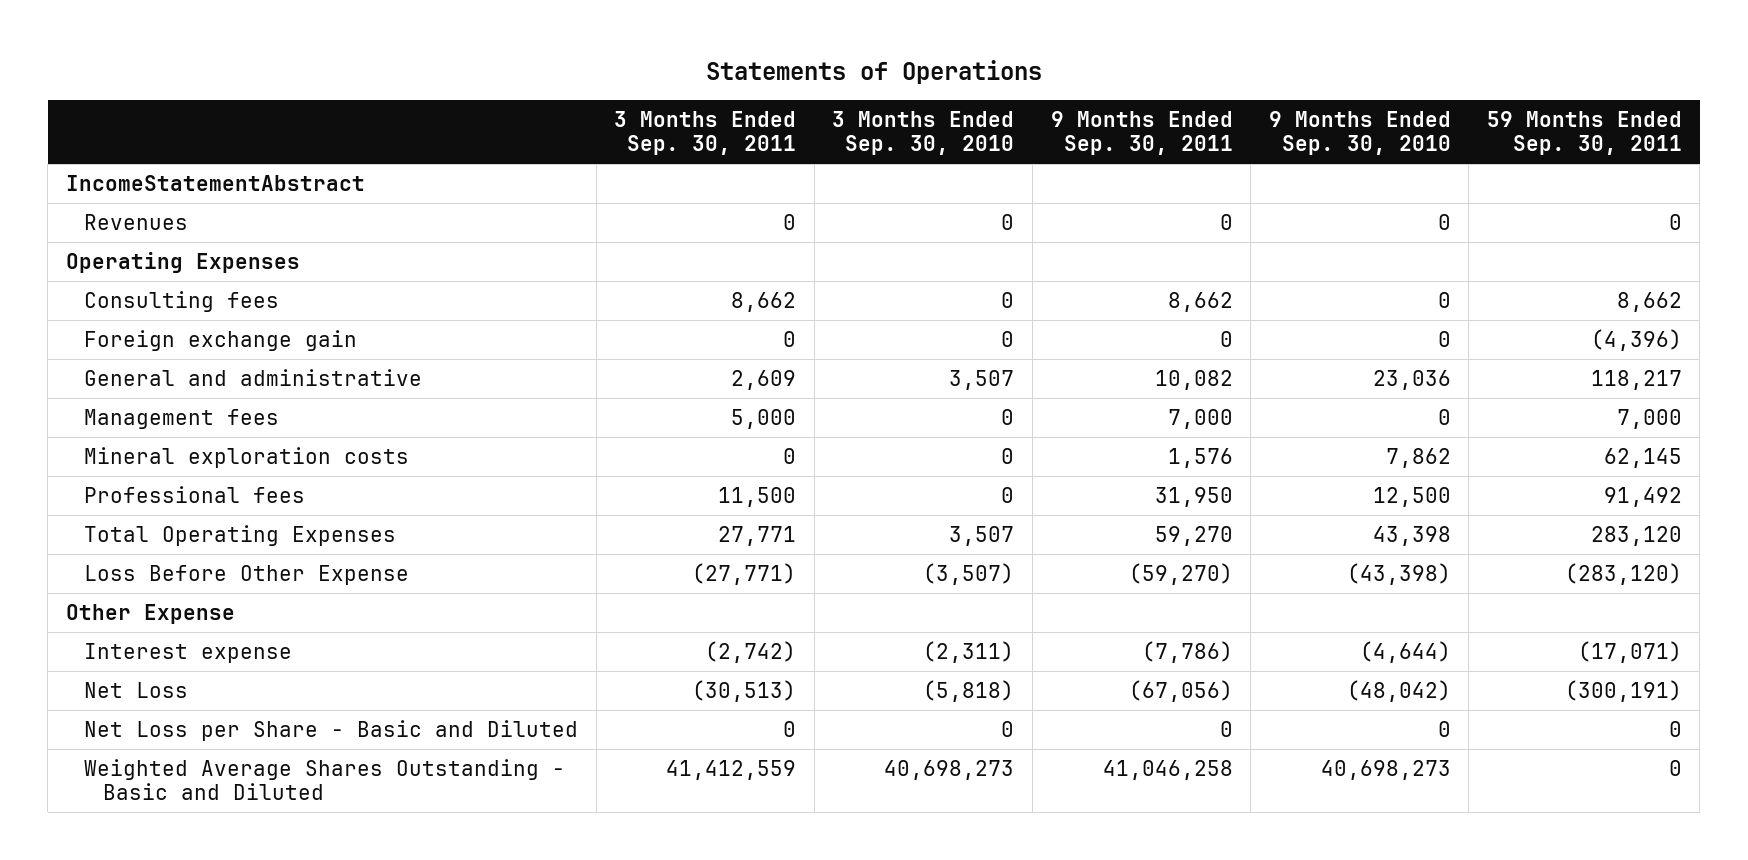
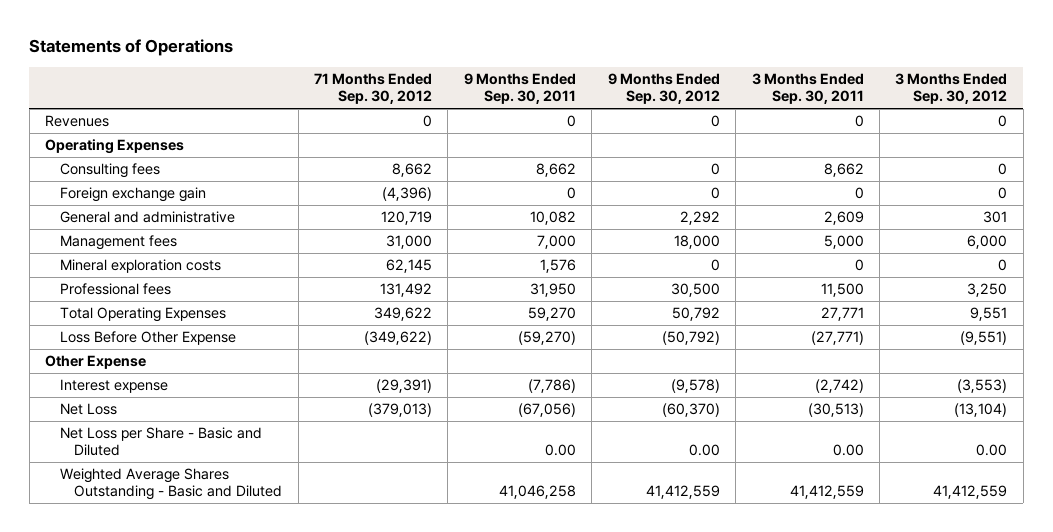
[832,110,1015,155] 3 Months Ended Sep. 30, 2010 -> none
[1268,110,1451,155] 9 Months Ended Sep. 30, 2010 -> none
[1486,110,1682,155] 59 Months Ended Sep. 30, 2011 -> none
none -> [314,73,433,105] 71 Months Ended Sep. 30, 2012
none -> [607,73,720,105] 9 Months Ended Sep. 30, 2012
none -> [895,73,1008,105] 3 Months Ended Sep. 30, 2012
[65,175,365,192] IncomeStatementAbstract -> none
[783,721,797,738] 0 -> [832,444,864,457] 0.00
[1219,721,1233,738] 0 -> [544,444,576,457] 0.00

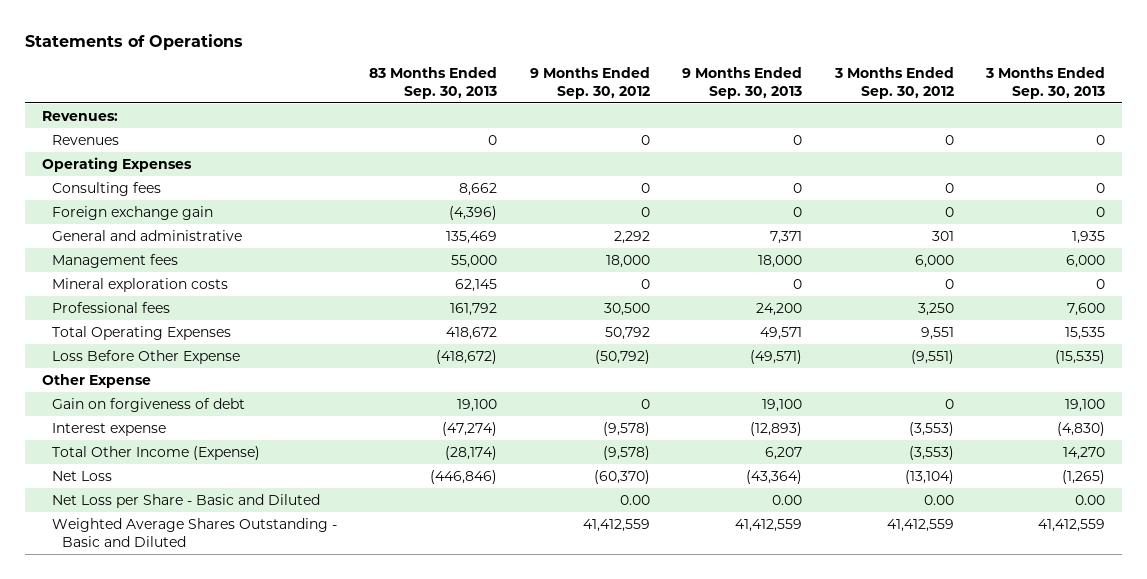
[314,73,433,105] 71 Months Ended Sep. 30, 2012 -> none
[463,73,576,105] 9 Months Ended Sep. 30, 2011 -> none
[751,73,864,105] 3 Months Ended Sep. 30, 2011 -> none
none -> [369,66,498,99] 83 Months Ended Sep. 30, 2013
none -> [682,66,803,99] 9 Months Ended Sep. 30, 2013
none -> [985,66,1106,99] 3 Months Ended Sep. 30, 2013
none -> [41,110,118,121] Revenues:
none -> [51,397,245,412] Gain on forgiveness of debt
none -> [51,445,260,460] Total Other Income (Expense)

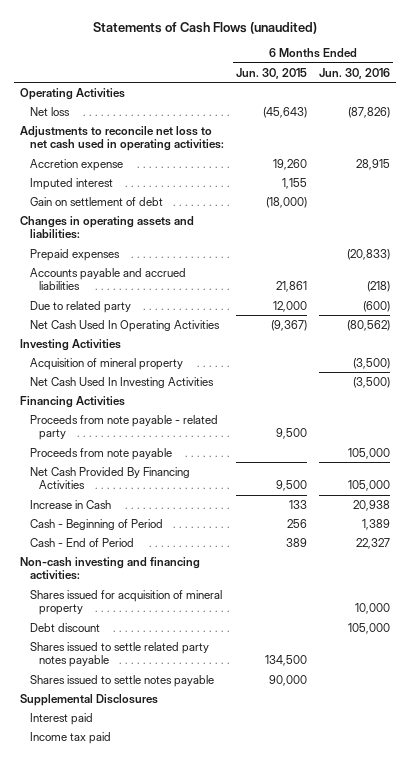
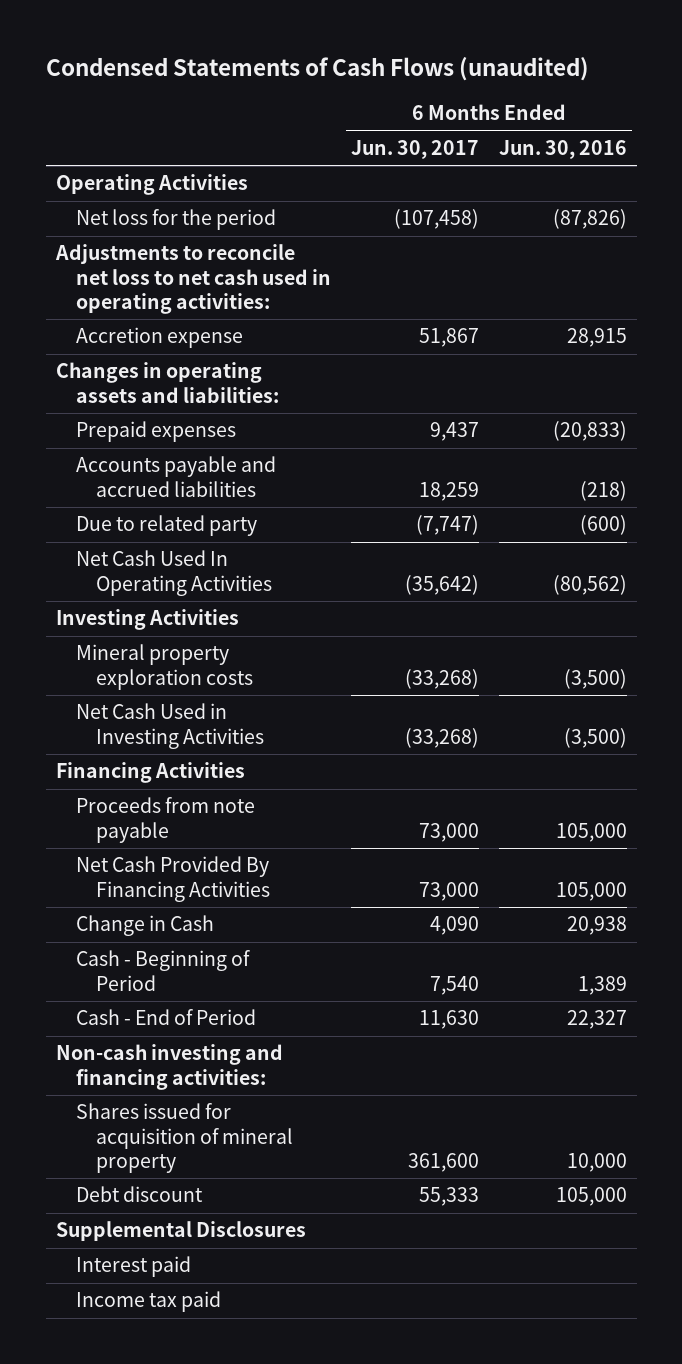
[92,21,317,34] Statements of Cash Flows (unaudited) -> [45,57,589,82] Condensed Statements of Cash Flows (unaudited)
[235,67,307,79] Jun. 30, 2015 -> none
none -> [350,139,479,159] Jun. 30, 2017
[29,106,70,116] Net loss -> [76,209,277,231] Net loss for the period
[29,177,113,190] Imputed interest -> none
[29,196,163,206] Gain on settlement of debt -> none
[29,357,183,370] Acquisition of mineral property -> [76,644,254,690] Mineral property exploration costs
[29,376,214,388] Net Cash Used In Investing Activities -> [76,703,265,749] Net Cash Used in Investing Activities
[29,414,218,441] Proceeds from note payable - related party -> none
[29,499,111,509] Increase in Cash -> [76,915,215,937] Change in Cash
[29,641,209,668] Shares issued to settle related party notes payable -> none
[29,674,214,687] Shares issued to settle notes payable -> none

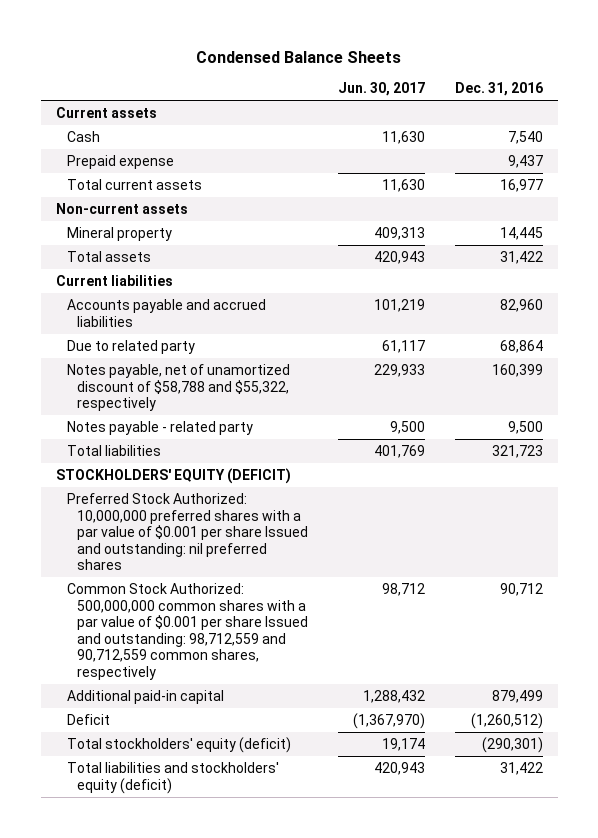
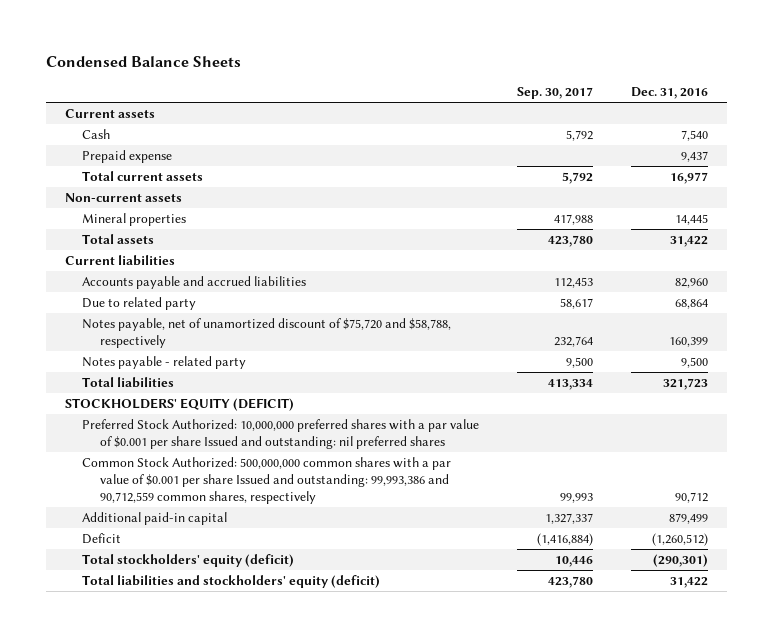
[338,82,426,97] Jun. 30, 2017 -> none
none -> [517,87,594,100] Sep. 30, 2017
[66,226,172,241] Mineral property -> [82,213,187,227] Mineral properties
[66,363,290,412] Notes payable, net of unamortized discount of $58,788 and $55,322, respectively -> [82,318,452,349] Notes payable, net of unamortized discount of $75,720 and $58,788, respectively
[66,582,309,680] Common Stock Authorized: 500,000,000 common shares with a par value of $0.001 per share Issued and outstanding: 98,712,559 and 90,712,559 common shares, respectively -> [82,457,452,505] Common Stock Authorized: 500,000,000 common shares with a par value of $0.001 per share Issued and outstanding: 99,993,386 and 90,712,559 common shares, respectively

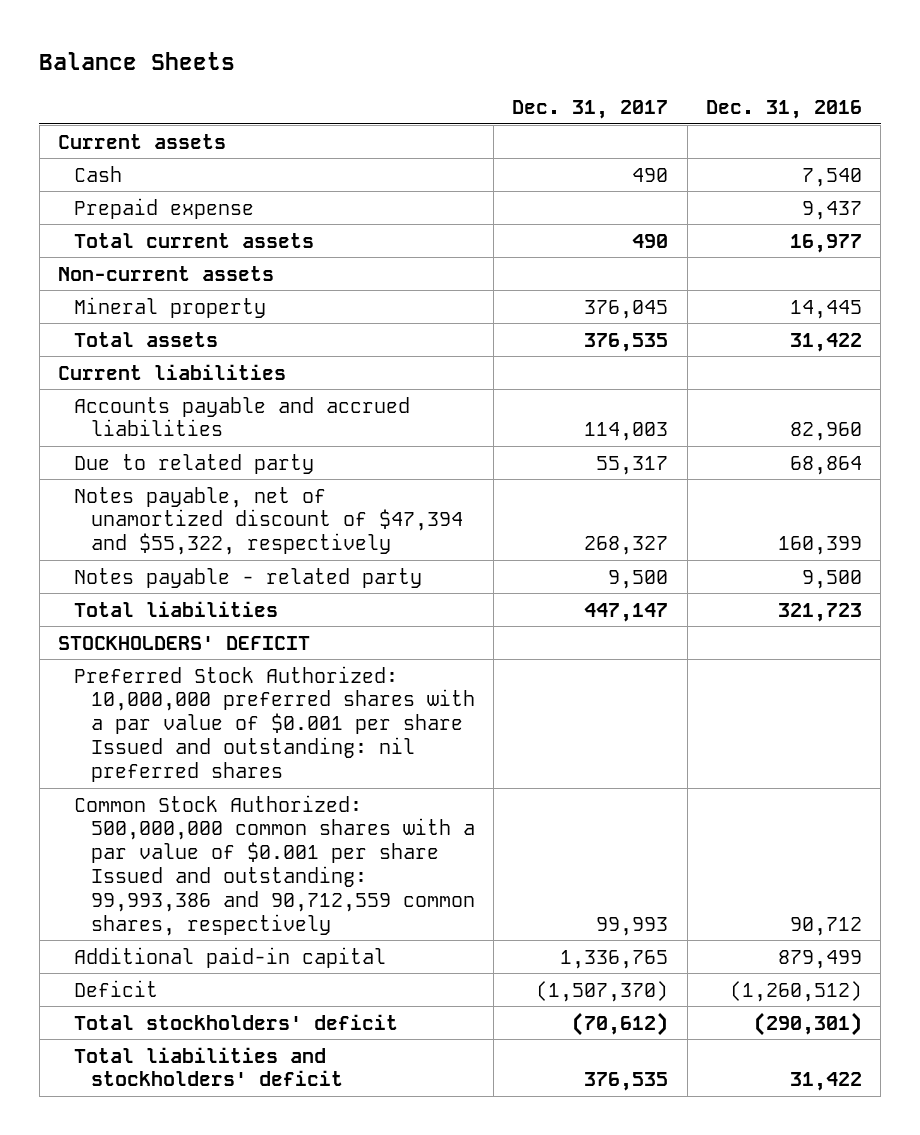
[45,56,241,68] Condensed Balance Sheets -> [39,52,236,71] Balance Sheets
[517,87,594,100] Sep. 30, 2017 -> none
none -> [512,100,669,120] Dec. 31, 2017
[82,213,187,227] Mineral properties -> [74,296,267,318] Mineral property
[82,318,452,349] Notes payable, net of unamortized discount of $75,720 and $58,788, respectively -> [74,486,463,556] Notes payable, net of unamortized discount of $47,394 and $55,322, respectively
[64,398,294,412] STOCKHOLDERS' EQUITY (DEFICIT) -> [57,635,310,650] STOCKHOLDERS' DEFICIT
[82,554,295,568] Total stockholders' equity (deficit) -> [74,1013,399,1030] Total stockholders' deficit
[82,575,381,589] Total liabilities and stockholders' equity (deficit) -> [74,1046,343,1087] Total liabilities and stockholders' deficit

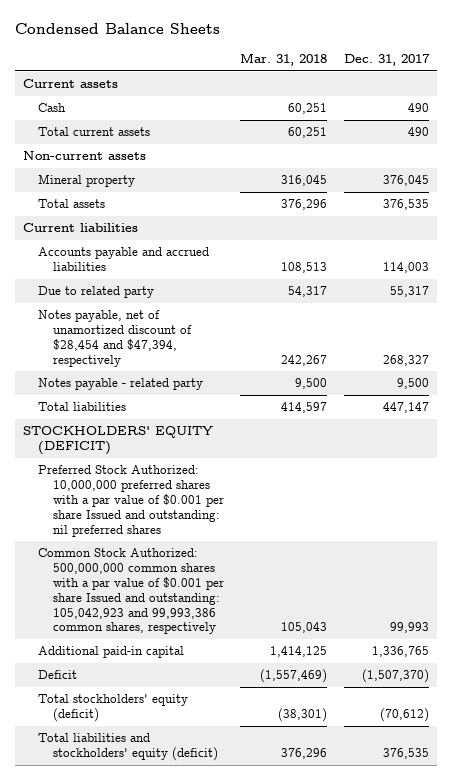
[39,52,236,71] Balance Sheets -> [14,23,220,35] Condensed Balance Sheets
[706,100,863,120] Dec. 31, 2016 -> none
none -> [240,53,328,67] Mar. 31, 2018
[74,197,255,219] Prepaid expense -> none
[74,486,463,556] Notes payable, net of unamortized discount of $47,394 and $55,322, respectively -> [37,310,192,367] Notes payable, net of unamortized discount of $28,454 and $47,394, respectively
[57,635,310,650] STOCKHOLDERS' DEFICIT -> [22,426,213,456] STOCKHOLDERS' EQUITY (DEFICIT)
[74,794,475,936] Common Stock Authorized: 500,000,000 common shares with a par value of $0.001 per share Issued and outstanding: 99,993,386 and 90,712,559 common shares, respectively -> [37,548,224,635] Common Stock Authorized: 500,000,000 common shares with a par value of $0.001 per share Issued and outstanding: 105,042,923 and 99,993,386 common shares, respectively
[74,1013,399,1030] Total stockholders' deficit -> [37,694,188,723] Total stockholders' equity (deficit)
[74,1046,343,1087] Total liabilities and stockholders' deficit -> [37,733,218,762] Total liabilities and stockholders' equity (deficit)

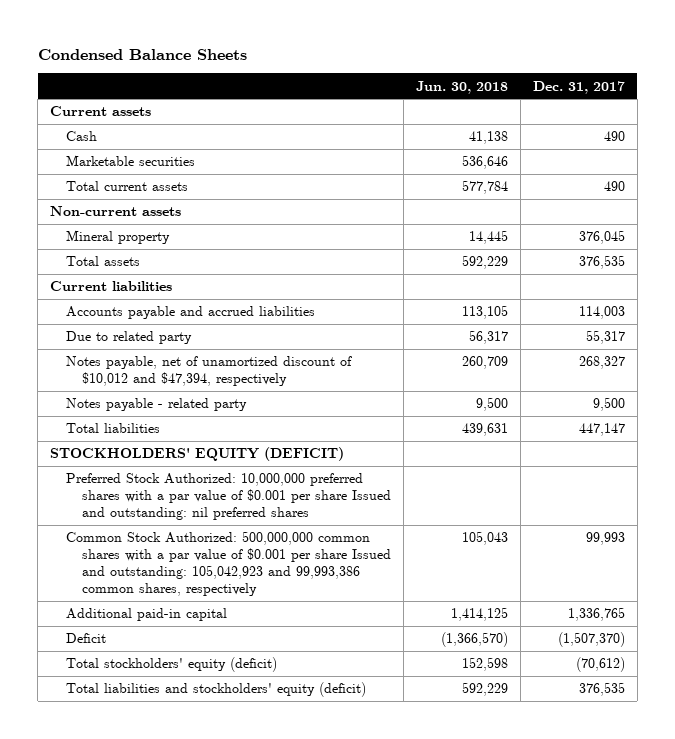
[240,53,328,67] Mar. 31, 2018 -> none
none -> [416,80,509,94] Jun. 30, 2018
none -> [66,155,196,167] Marketable securities
[37,310,192,367] Notes payable, net of unamortized discount of $28,454 and $47,394, respectively -> [66,356,353,387] Notes payable, net of unamortized discount of $10,012 and $47,394, respectively

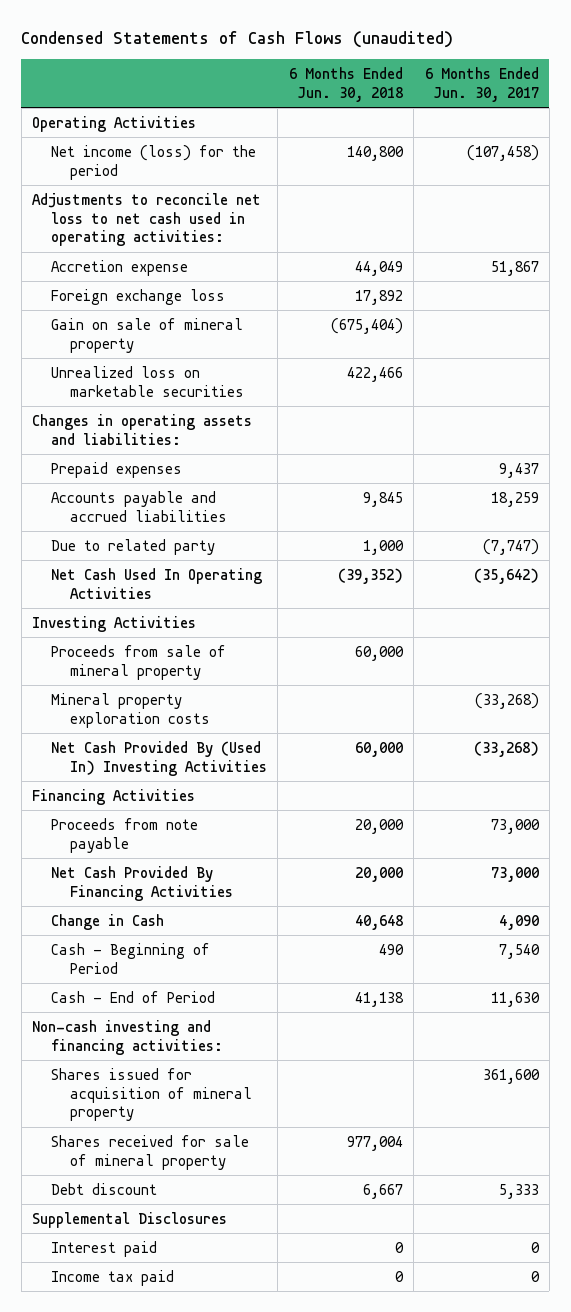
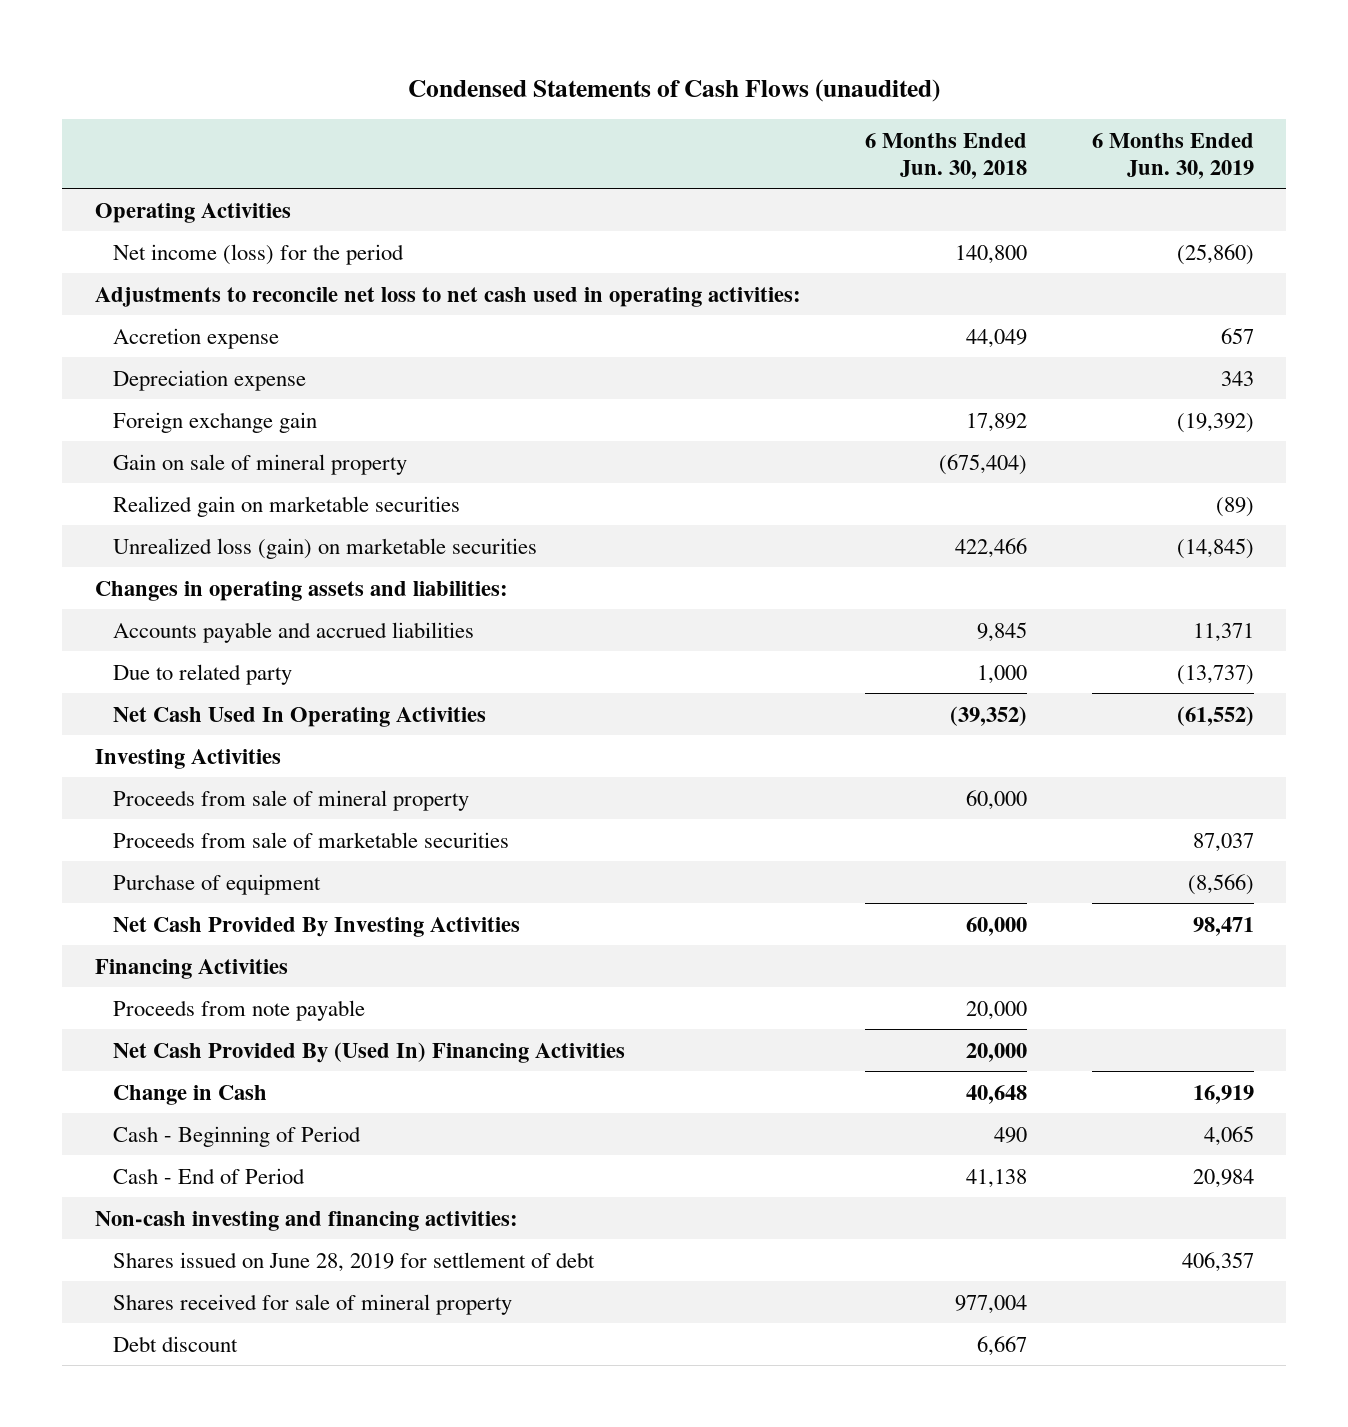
[424,67,539,102] 6 Months Ended Jun. 30, 2017 -> none
none -> [1091,132,1254,179] 6 Months Ended Jun. 30, 2019
none -> [113,369,307,391] Depreciation expense
[51,288,226,305] Foreign exchange loss -> [113,411,318,433] Foreign exchange gain
none -> [113,495,461,517] Realized gain on marketable securities
[51,365,245,397] Unrealized loss on marketable securities -> [113,537,538,559] Unrealized loss (gain) on marketable securities
[51,461,183,478] Prepaid expenses -> none
[51,692,211,728] Mineral property exploration costs -> none
none -> [113,831,510,848] Proceeds from sale of marketable securities
none -> [113,873,322,895] Purchase of equipment
[51,740,268,776] Net Cash Provided By (Used In) Investing Activities -> [113,916,521,937] Net Cash Provided By Investing Activities
[51,865,234,901] Net Cash Provided By Financing Activities -> [113,1041,626,1063] Net Cash Provided By (Used In) Financing Activities
[51,1067,253,1122] Shares issued for acquisition of mineral property -> [113,1251,596,1272] Shares issued on June 28, 2019 for settlement of debt
[32,1211,228,1228] Supplemental Disclosures -> none
[51,1240,158,1257] Interest paid -> none
[51,1269,175,1286] Income tax paid -> none

